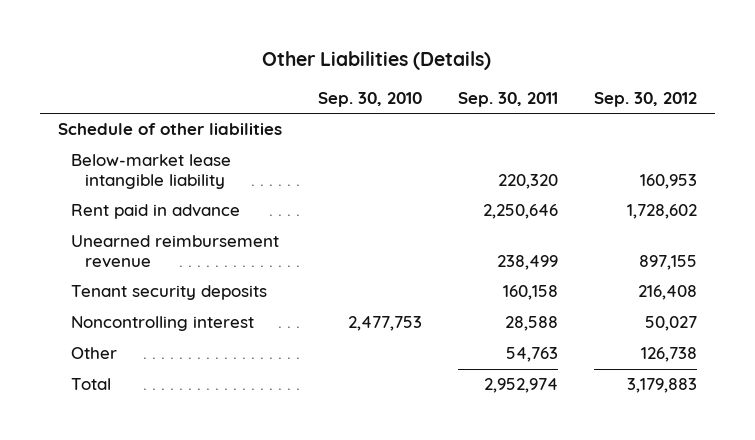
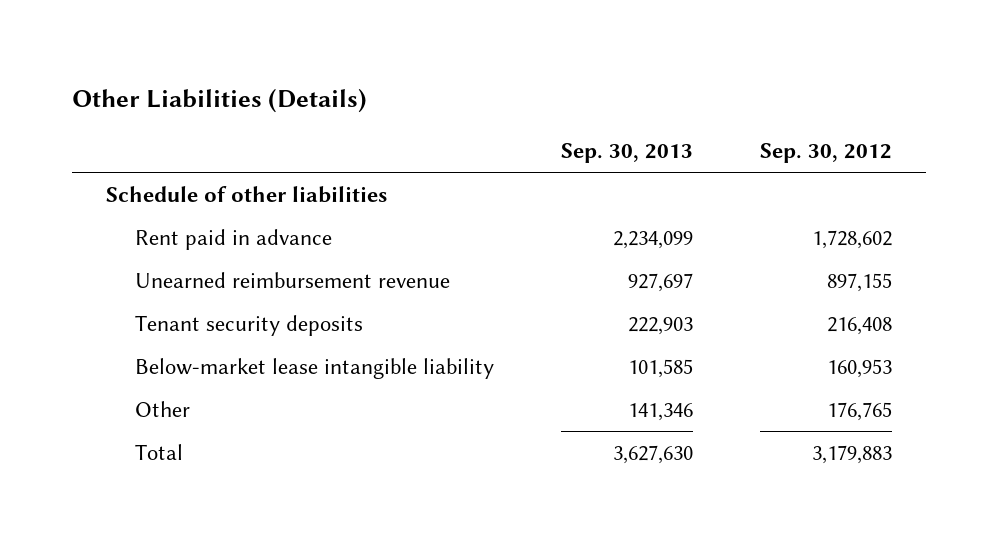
[317,91,422,107] Sep. 30, 2010 -> none
[457,91,558,107] Sep. 30, 2011 -> none
none -> [560,143,693,164] Sep. 30, 2013
[71,316,255,332] Noncontrolling interest -> none
[71,154,232,189] Below-market lease intangible liability -> [134,357,494,379] Below-market lease intangible liability
[640,347,697,363] 126,738 -> [827,401,893,421] 176,765

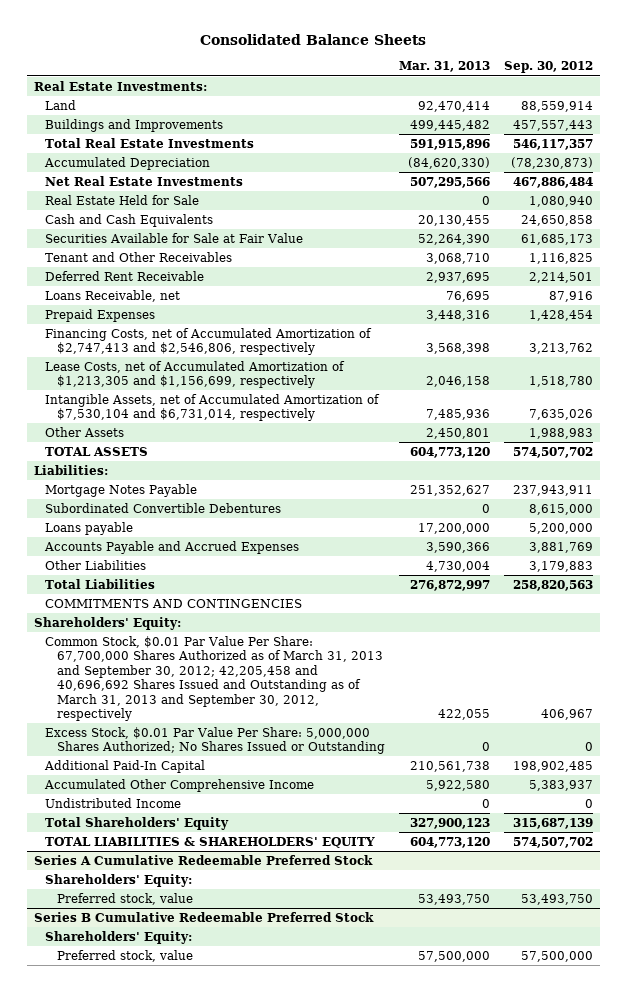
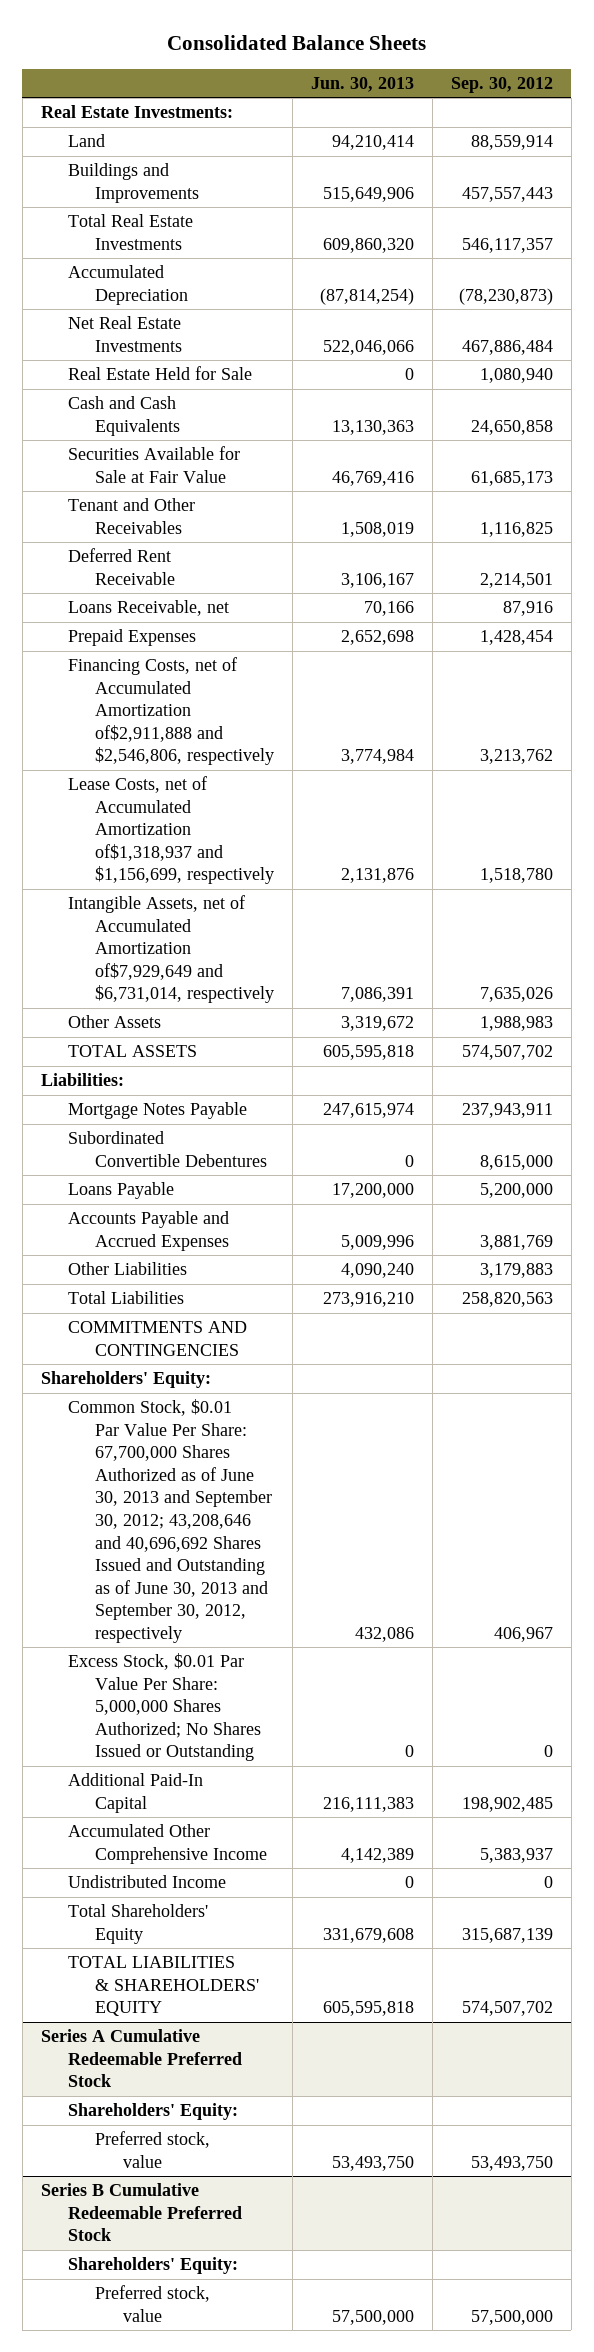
[399,61,491,73] Mar. 31, 2013 -> none
none -> [311,76,415,92] Jun. 30, 2013
[45,327,373,356] Financing Costs, net of Accumulated Amortization of $2,747,413 and $2,546,806, respectively -> [67,657,275,766] Financing Costs, net of Accumulated Amortization of$2,911,888 and $2,546,806, respectively
[45,360,346,389] Lease Costs, net of Accumulated Amortization of $1,213,305 and $1,156,699, respectively -> [67,776,275,885] Lease Costs, net of Accumulated Amortization of$1,318,937 and $1,156,699, respectively
[45,393,381,422] Intangible Assets, net of Accumulated Amortization of $7,530,104 and $6,731,014, respectively -> [67,895,275,1004] Intangible Assets, net of Accumulated Amortization of$7,929,649 and $6,731,014, respectively
[45,521,134,535] Loans payable -> [67,1182,174,1200] Loans Payable
[45,635,384,722] Common Stock, $0.01 Par Value Per Share: 67,700,000 Shares Authorized as of March 31, 2013 and September 30, 2012; 42,205,458 and 40,696,692 Shares Issued and Outstanding as of March 31, 2013 and September 30, 2012, respectively -> [67,1399,273,1643] Common Stock, $0.01 Par Value Per Share: 67,700,000 Shares Authorized as of June 30, 2013 and September 30, 2012; 43,208,646 and 40,696,692 Shares Issued and Outstanding as of June 30, 2013 and September 30, 2012, respectively

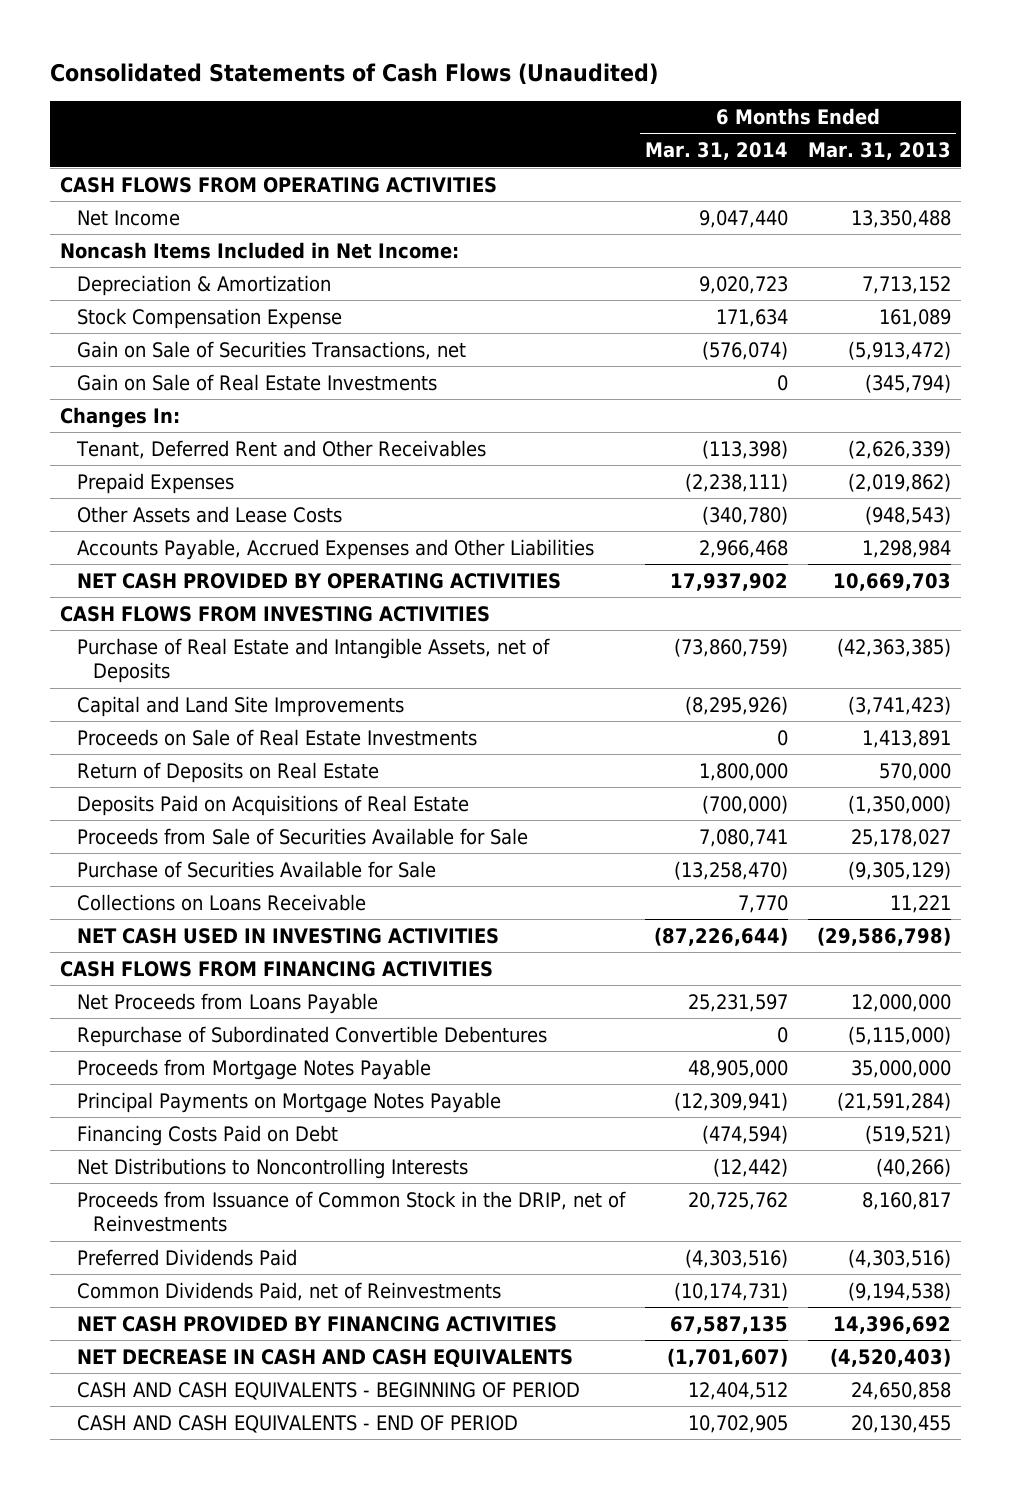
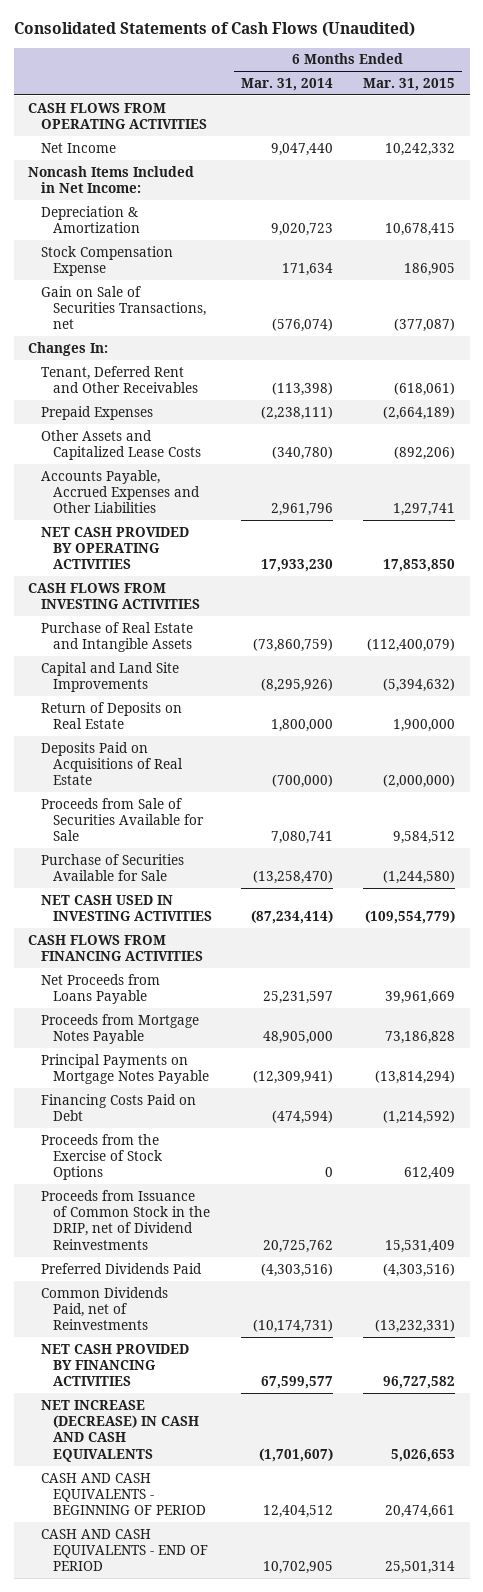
[808,142,952,161] Mar. 31, 2013 -> none
none -> [362,77,455,91] Mar. 31, 2015
[76,373,437,391] Gain on Sale of Real Estate Investments -> none
[76,505,342,523] Other Assets and Lease Costs -> [40,429,202,460] Other Assets and Capitalized Lease Costs
[699,539,789,558] 2,966,468 -> [271,503,334,517] 2,961,796
[670,572,789,591] 17,937,902 -> [261,559,334,573] 17,933,230
[76,637,550,684] Purchase of Real Estate and Intangible Assets, net of Deposits -> [40,621,193,652] Purchase of Real Estate and Intangible Assets
[76,728,477,746] Proceeds on Sale of Real Estate Investments -> none
[76,893,366,911] Collections on Loans Receivable -> none
[654,926,789,946] (87,226,644) -> [251,909,334,924] (87,234,414)
[76,1025,547,1047] Repurchase of Subordinated Convertible Debentures -> none
[76,1157,468,1179] Net Distributions to Noncontrolling Interests -> none
none -> [40,1133,163,1181] Proceeds from the Exercise of Stock Options
[76,1190,626,1233] Proceeds from Issuance of Common Stock in the DRIP, net of Reinvestments -> [40,1189,211,1250] Proceeds from Issuance of Common Stock in the DRIP, net of Dividend Reinvestments
[670,1315,789,1334] 67,587,135 -> [261,1376,334,1390] 67,599,577
[76,1348,573,1367] NET DECREASE IN CASH AND CASH EQUIVALENTS -> [40,1399,200,1462] NET INCREASE (DECREASE) IN CASH AND CASH EQUIVALENTS

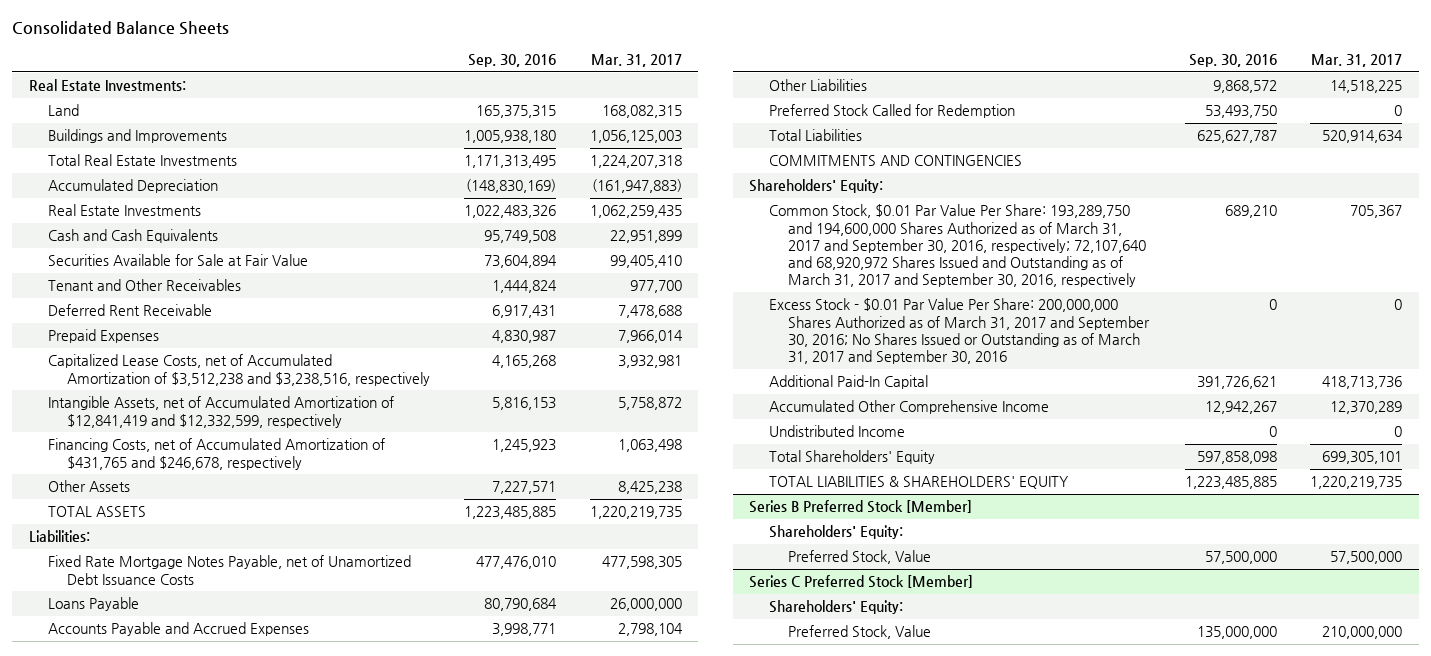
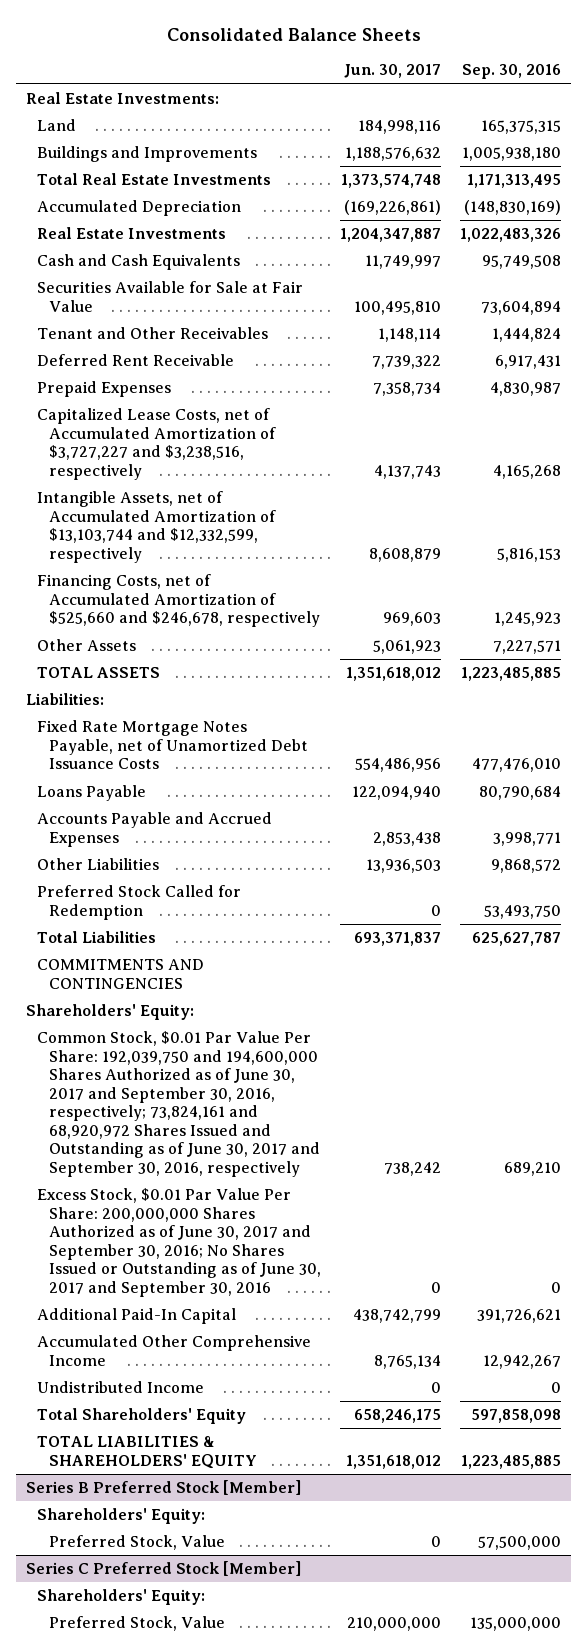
[590,54,682,68] Mar. 31, 2017 -> none
none -> [344,64,442,79] Jun. 30, 2017
[47,354,431,386] Capitalized Lease Costs, net of Accumulated Amortization of $3,512,238 and $3,238,516, respectively -> [37,408,277,480] Capitalized Lease Costs, net of Accumulated Amortization of $3,727,227 and $3,238,516, respectively
[47,396,394,428] Intangible Assets, net of Accumulated Amortization of $12,841,419 and $12,332,599, respectively -> [37,491,277,563] Intangible Assets, net of Accumulated Amortization of $13,103,744 and $12,332,599, respectively
[47,438,385,470] Financing Costs, net of Accumulated Amortization of $431,765 and $246,678, respectively -> [37,574,321,628] Financing Costs, net of Accumulated Amortization of $525,660 and $246,678, respectively
[768,204,1147,288] Common Stock, $0.01 Par Value Per Share: 193,289,750 and 194,600,000 Shares Authorized as of March 31, 2017 and September 30, 2016, respectively; 72,107,640 and 68,920,972 Shares Issued and Outstanding as of March 31, 2017 and September 30, 2016, respectively -> [37,1031,321,1177] Common Stock, $0.01 Par Value Per Share: 192,039,750 and 194,600,000 Shares Authorized as of June 30, 2017 and September 30, 2016, respectively; 73,824,161 and 68,920,972 Shares Issued and Outstanding as of June 30, 2017 and September 30, 2016, respectively
[768,298,1151,364] Excess Stock - $0.01 Par Value Per Share: 200,000,000 Shares Authorized as of March 31, 2017 and September 30, 2016; No Shares Issued or Outstanding as of March 31, 2017 and September 30, 2016 -> [37,1188,322,1297] Excess Stock, $0.01 Par Value Per Share: 200,000,000 Shares Authorized as of June 30, 2017 and September 30, 2016; No Shares Issued or Outstanding as of June 30, 2017 and September 30, 2016

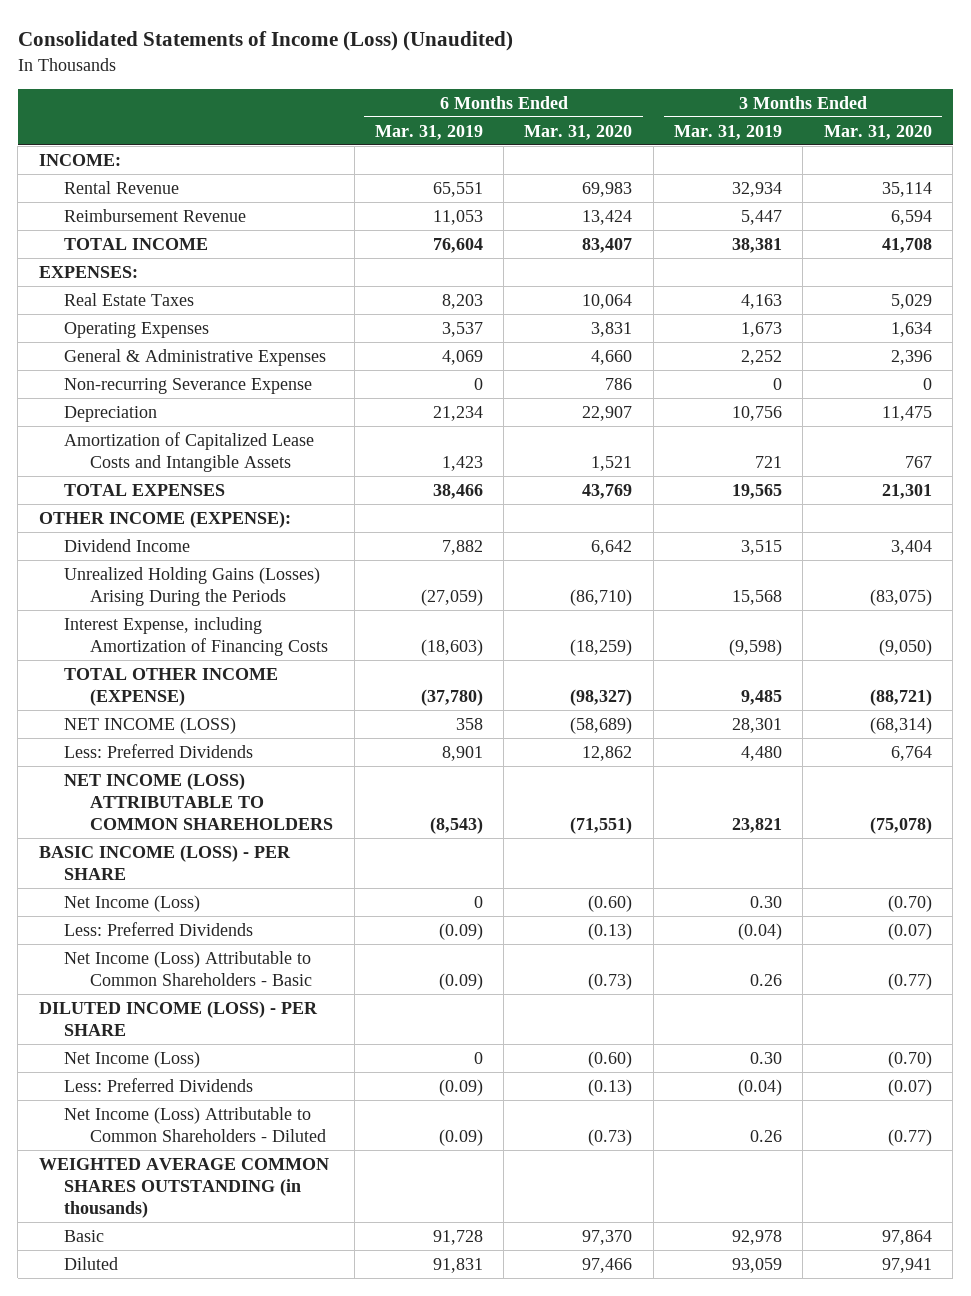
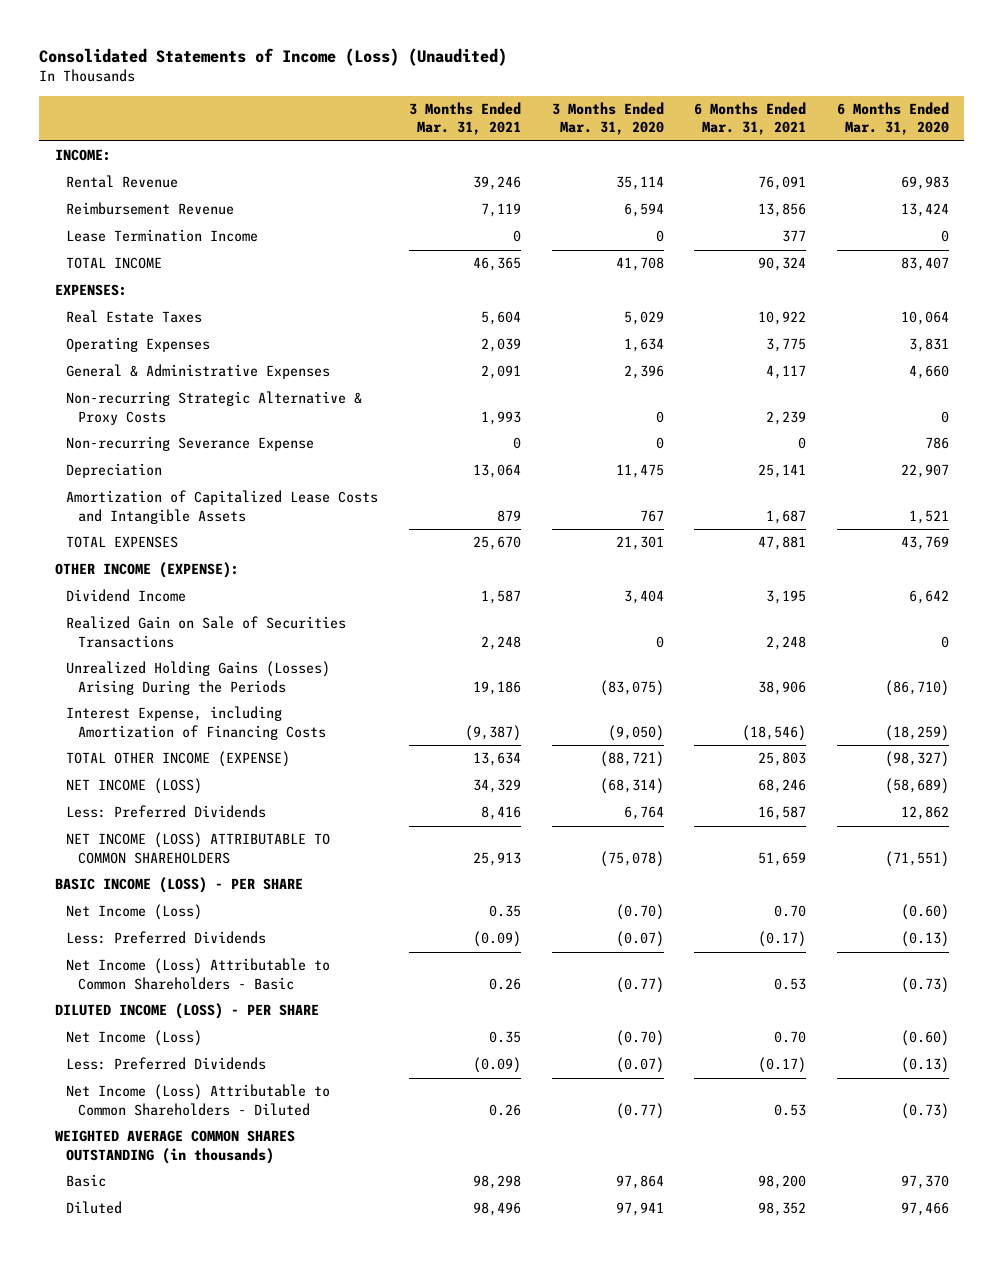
[374,124,483,140] Mar. 31, 2019 -> none
[674,124,783,140] Mar. 31, 2019 -> none
none -> [409,102,522,136] 3 Months Ended Mar. 31, 2021
none -> [694,102,807,136] 6 Months Ended Mar. 31, 2021
none -> [66,229,259,243] Lease Termination Income
none -> [66,391,363,425] Non-recurring Strategic Alternative & Proxy Costs
none -> [66,616,347,648] Realized Gain on Sale of Securities Transactions

